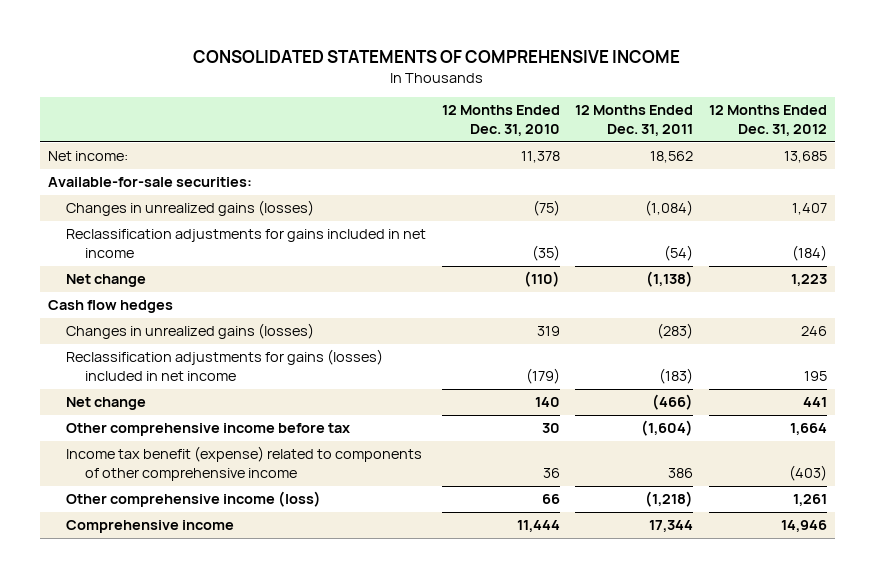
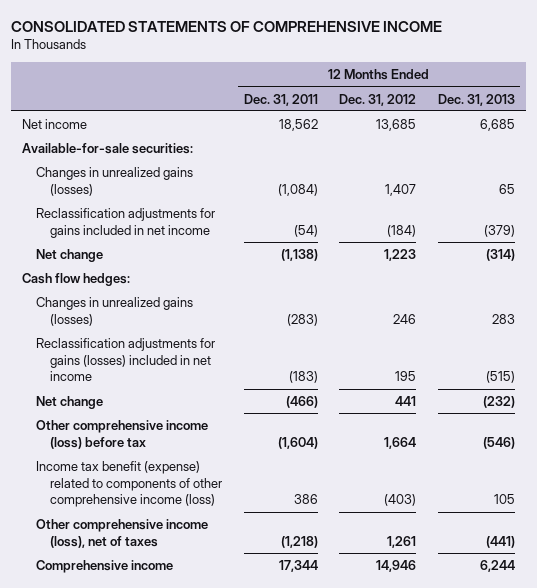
[441,105,560,137] 12 Months Ended Dec. 31, 2010 -> none
none -> [437,93,515,106] Dec. 31, 2013
[48,151,129,162] Net income: -> [22,118,88,129] Net income
[48,300,174,314] Cash flow hedges -> [22,272,131,286] Cash flow hedges:
[66,423,351,437] Other comprehensive income before tax -> [36,419,209,449] Other comprehensive income (loss) before tax
[66,446,423,482] Income tax benefit (expense) related to components of other comprehensive income -> [36,460,223,508] Income tax benefit (expense) related to components of other comprehensive income (loss)
[66,491,322,508] Other comprehensive income (loss) -> [36,518,209,548] Other comprehensive income (loss), net of taxes

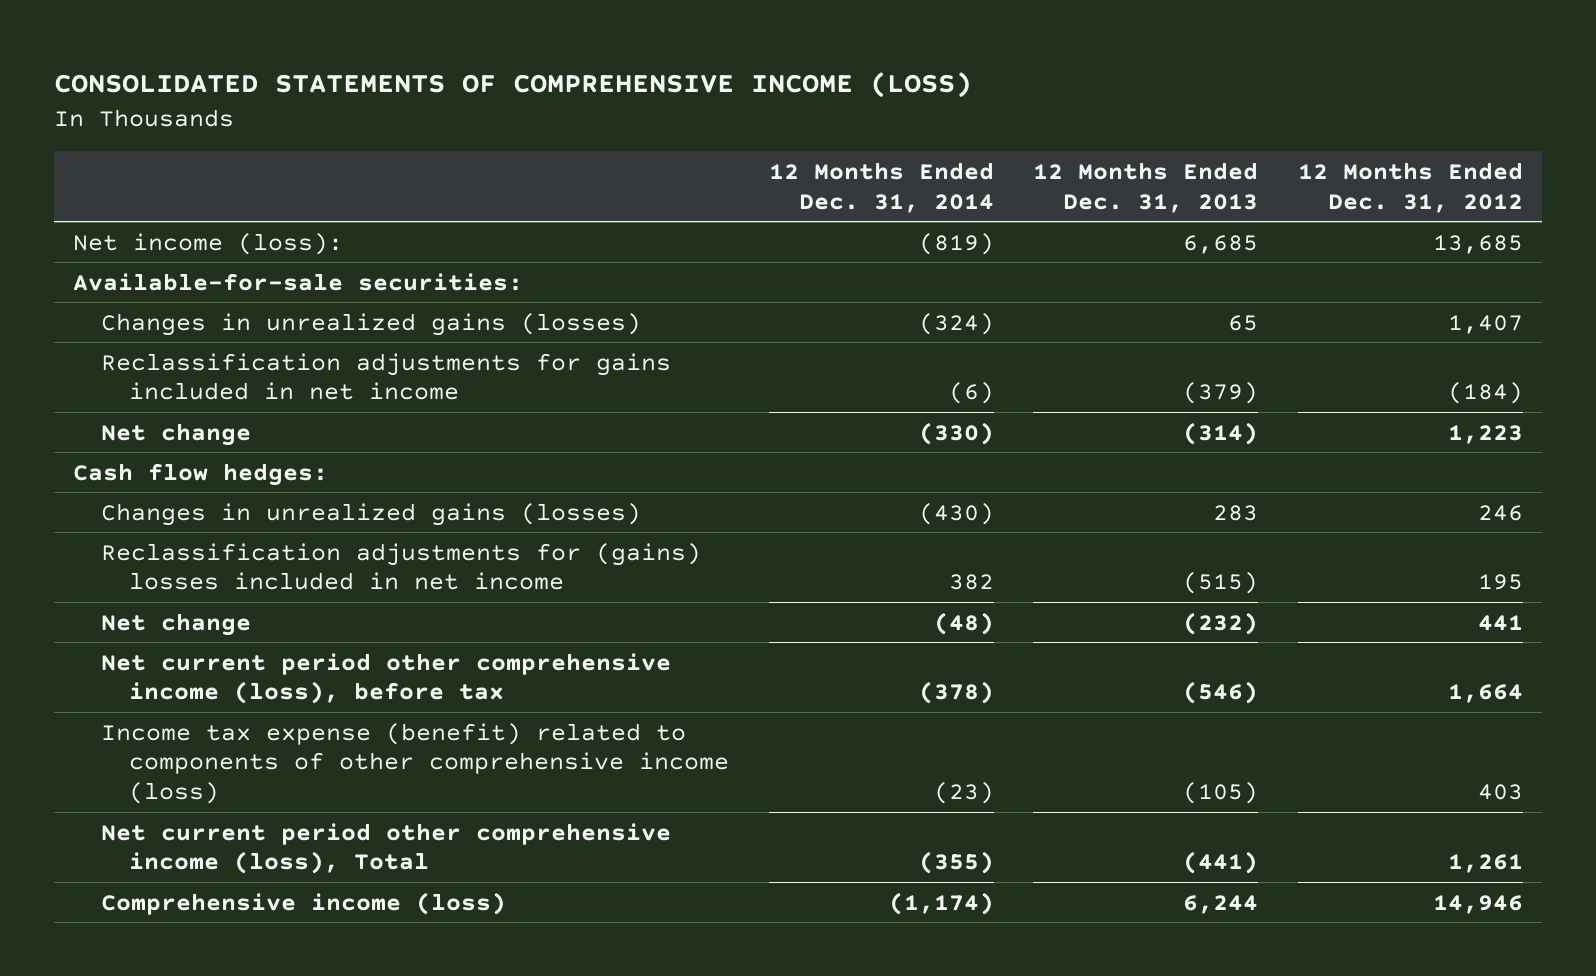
[11,20,443,32] CONSOLIDATED STATEMENTS OF COMPREHENSIVE INCOME -> [53,72,972,99] CONSOLIDATED STATEMENTS OF COMPREHENSIVE INCOME (LOSS)
[243,93,318,106] Dec. 31, 2011 -> none
none -> [768,161,994,213] 12 Months Ended Dec. 31, 2014
[22,118,88,129] Net income -> [73,232,344,255] Net income (loss):
[36,337,216,382] Reclassification adjustments for gains (losses) included in net income -> [101,542,702,591] Reclassification adjustments for (gains) losses included in net income
[36,419,209,449] Other comprehensive income (loss) before tax -> [101,652,672,705] Net current period other comprehensive income (loss), before tax
[36,460,223,508] Income tax benefit (expense) related to components of other comprehensive income (loss) -> [101,722,730,804] Income tax expense (benefit) related to components of other comprehensive income (loss)
[384,494,417,507] (403) -> [1477,783,1523,800] 403
[493,494,515,505] 105 -> [1183,781,1259,804] (105)
[36,518,209,548] Other comprehensive income (loss), net of taxes -> [101,822,672,875] Net current period other comprehensive income (loss), Total
[36,559,174,573] Comprehensive income -> [101,891,507,915] Comprehensive income (loss)

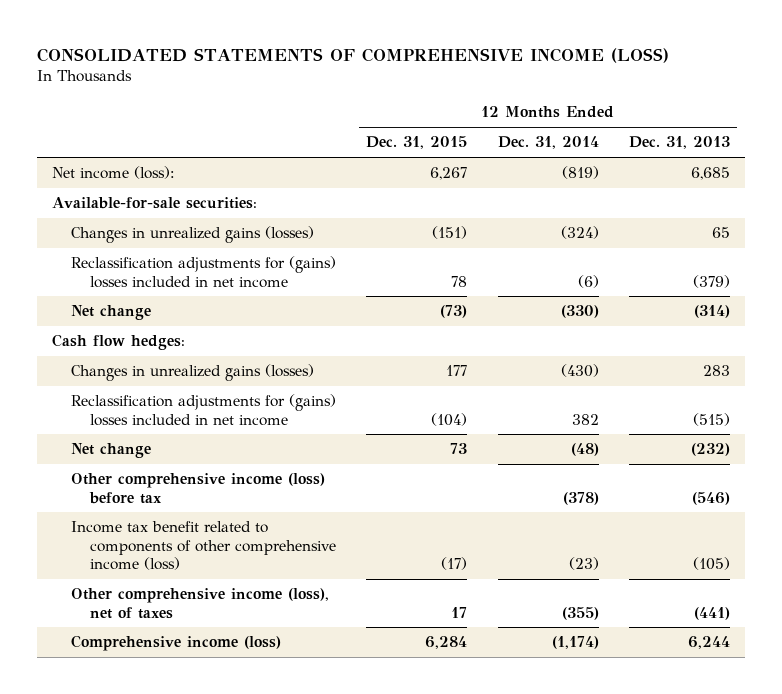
[1297,161,1523,213] 12 Months Ended Dec. 31, 2012 -> none
none -> [366,136,468,150] Dec. 31, 2015
[101,352,672,401] Reclassification adjustments for gains included in net income -> [71,256,337,288] Reclassification adjustments for (gains) losses included in net income
[101,652,672,705] Net current period other comprehensive income (loss), before tax -> [71,473,326,504] Other comprehensive income (loss) before tax
[101,722,730,804] Income tax expense (benefit) related to components of other comprehensive income (loss) -> [71,521,337,570] Income tax benefit related to components of other comprehensive income (loss)
[101,822,672,875] Net current period other comprehensive income (loss), Total -> [71,588,330,619] Other comprehensive income (loss), net of taxes

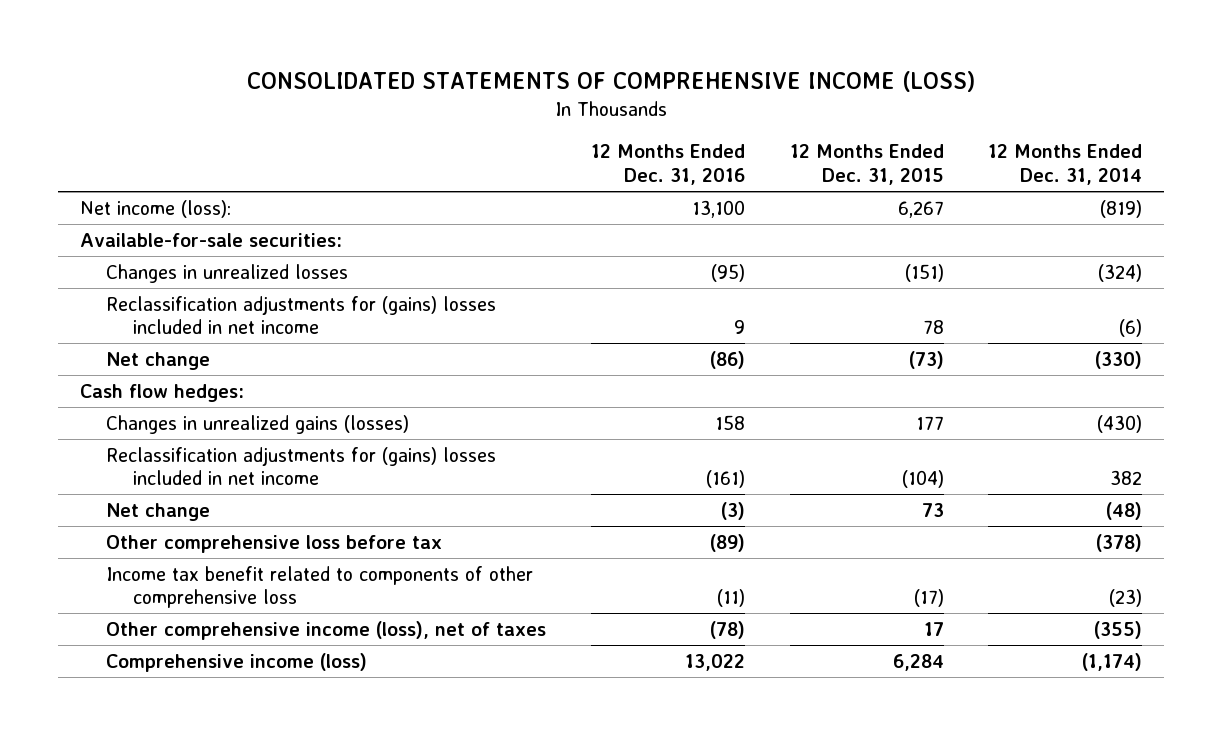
[628,136,730,150] Dec. 31, 2013 -> none
none -> [590,144,745,186] 12 Months Ended Dec. 31, 2016
[71,226,315,244] Changes in unrealized gains (losses) -> [106,263,349,283] Changes in unrealized losses
[71,473,326,504] Other comprehensive income (loss) before tax -> [106,534,443,553] Other comprehensive loss before tax
[71,521,337,570] Income tax benefit related to components of other comprehensive income (loss) -> [106,565,534,609] Income tax benefit related to components of other comprehensive loss

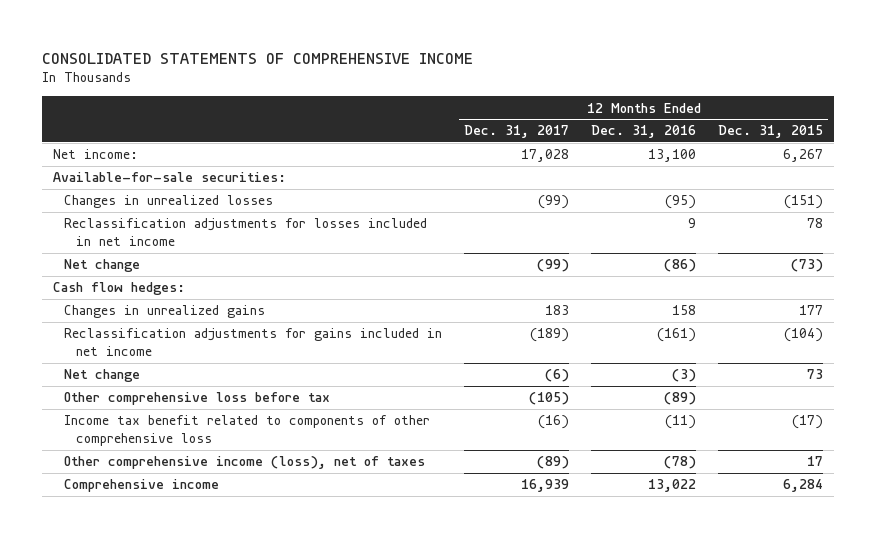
[246,70,975,92] CONSOLIDATED STATEMENTS OF COMPREHENSIVE INCOME (LOSS) -> [42,52,474,64] CONSOLIDATED STATEMENTS OF COMPREHENSIVE INCOME
[988,144,1143,186] 12 Months Ended Dec. 31, 2014 -> none
none -> [464,125,570,139] Dec. 31, 2017
[79,199,231,218] Net income (loss): -> [53,149,139,160] Net income:
[106,295,497,335] Reclassification adjustments for (gains) losses included in net income -> [64,218,428,247] Reclassification adjustments for losses included in net income
[106,414,410,434] Changes in unrealized gains (losses) -> [64,305,266,319] Changes in unrealized gains
[106,446,497,486] Reclassification adjustments for (gains) losses included in net income -> [64,328,443,357] Reclassification adjustments for gains included in net income
[106,652,368,672] Comprehensive income (loss) -> [64,479,220,493] Comprehensive income

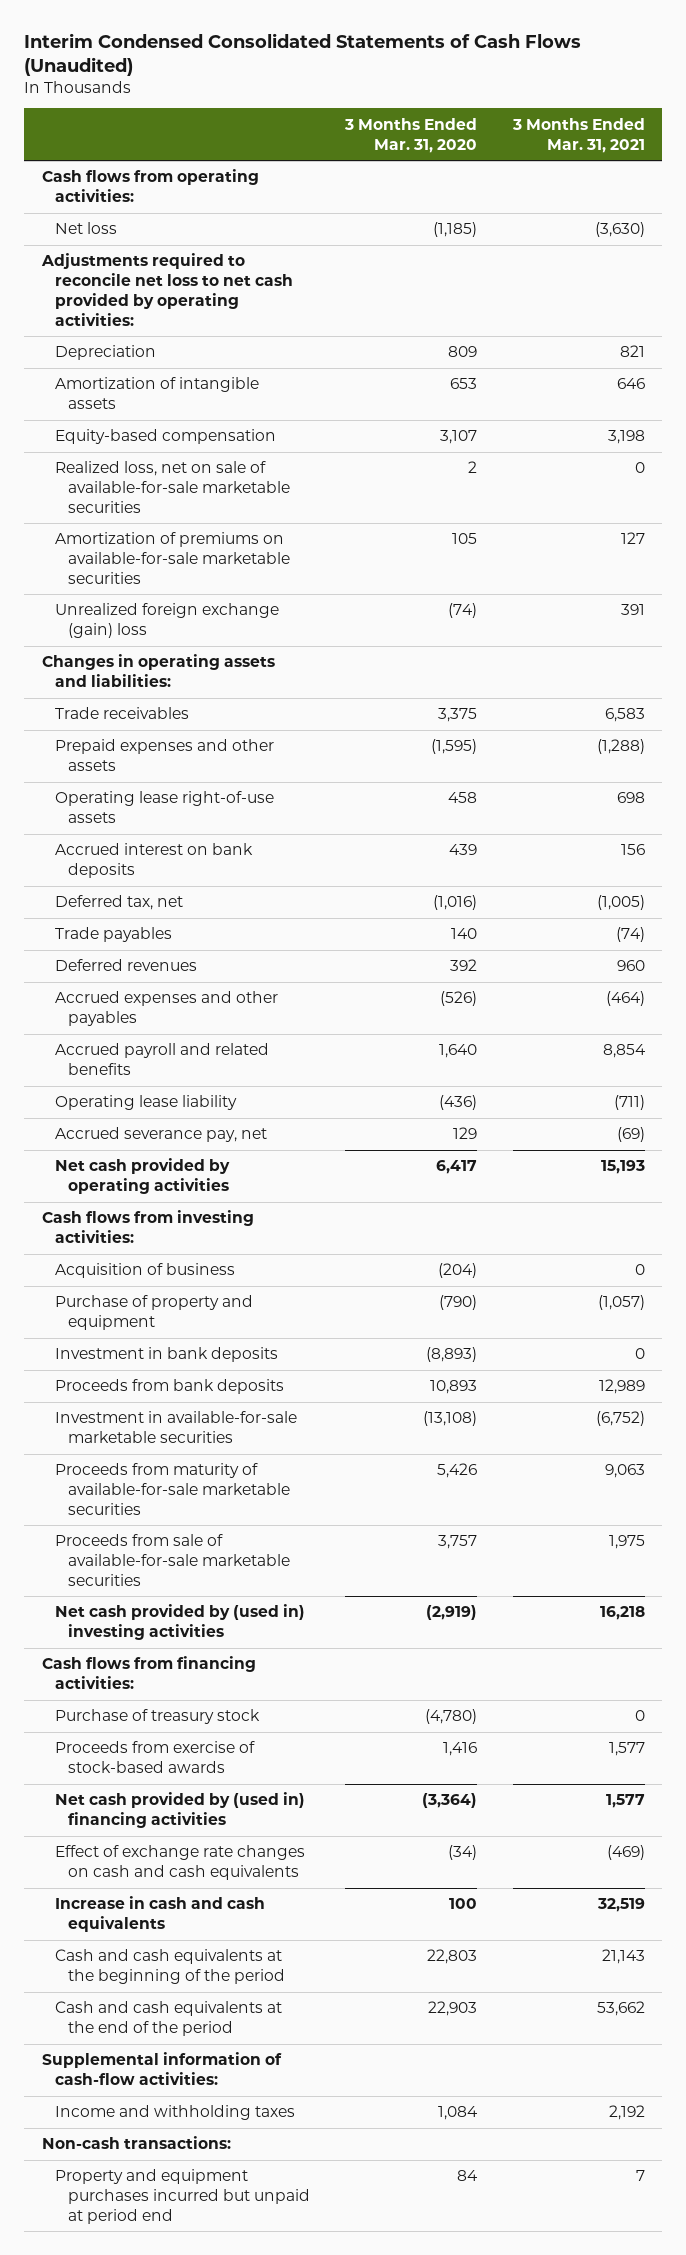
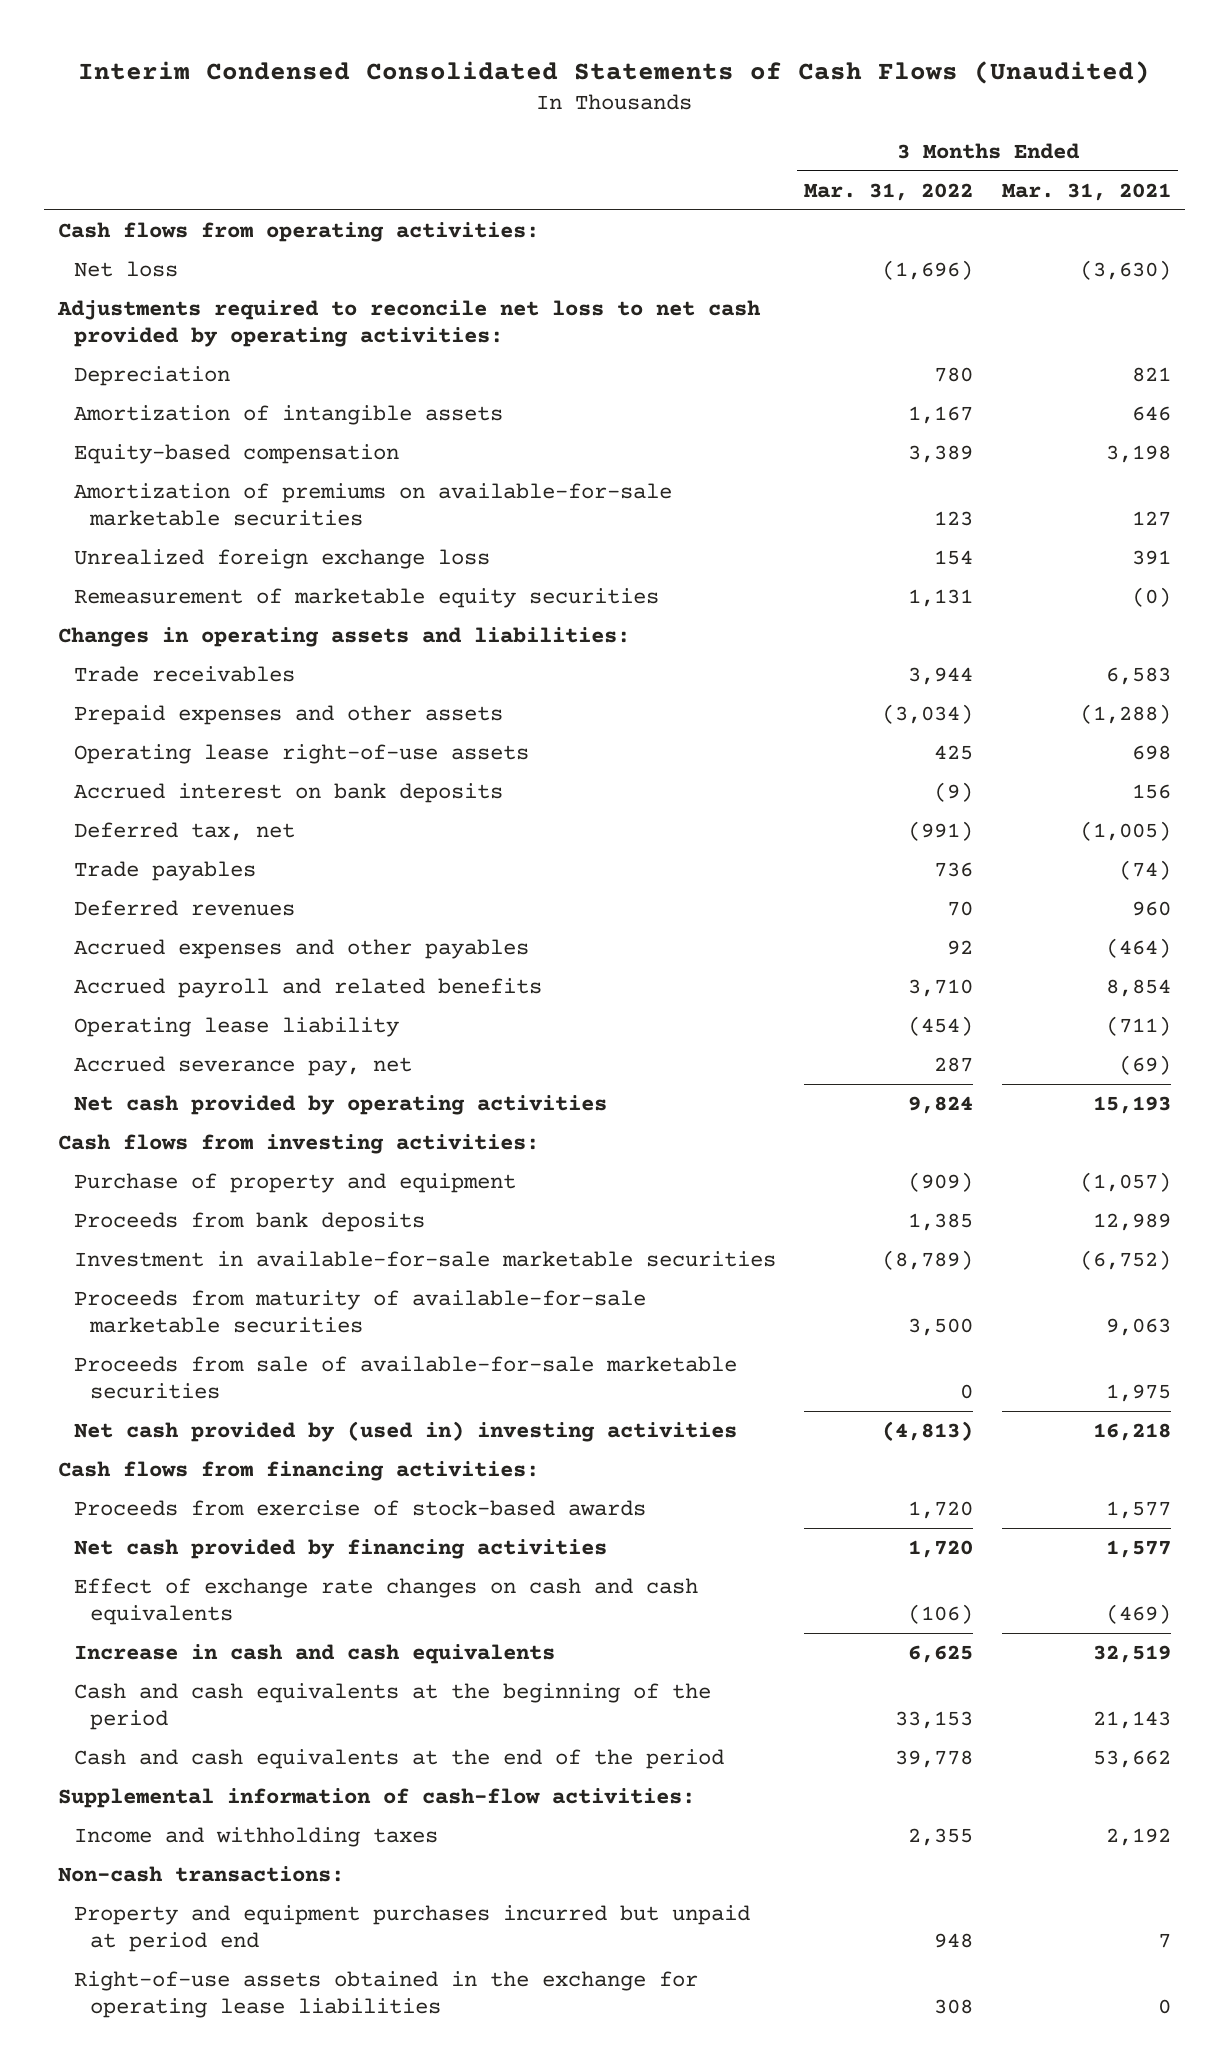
[344,117,478,153] 3 Months Ended Mar. 31, 2020 -> none
none -> [804,182,974,201] Mar. 31, 2022
[54,461,290,514] Realized loss, net on sale of available-for-sale marketable securities -> none
[54,603,279,639] Unrealized foreign exchange (gain) loss -> [73,548,490,569] Unrealized foreign exchange loss
none -> [73,587,659,608] Remeasurement of marketable equity securities
[54,1263,235,1279] Acquisition of business -> none
[54,1347,278,1363] Investment in bank deposits -> none
[54,1709,260,1725] Purchase of treasury stock -> none
[54,1792,305,1829] Net cash provided by (used in) financing activities -> [73,1538,607,1559] Net cash provided by financing activities
none -> [73,1970,698,2019] Right-of-use assets obtained in the exchange for operating lease liabilities

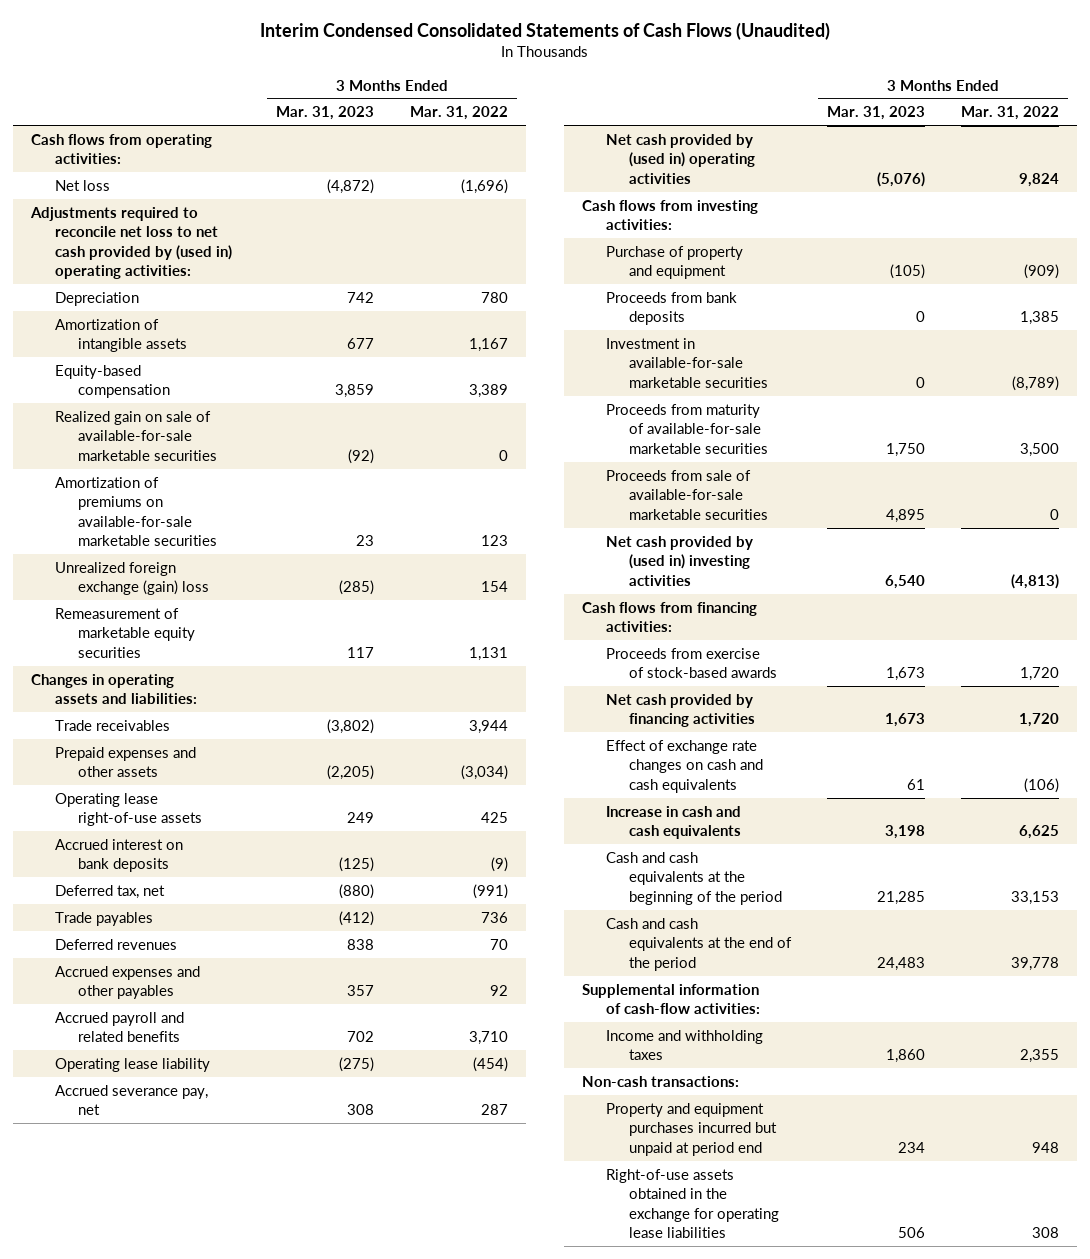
[1001,182,1171,201] Mar. 31, 2021 -> none
none -> [276,106,375,121] Mar. 31, 2023
[56,299,761,348] Adjustments required to reconcile net loss to net cash provided by operating activities: -> [30,206,232,280] Adjustments required to reconcile net loss to net cash provided by (used in) operating activities:
none -> [54,410,218,461] Realized gain on sale of available-for-sale marketable securities
[73,548,490,569] Unrealized foreign exchange loss -> [54,561,210,596] Unrealized foreign exchange (gain) loss
[73,1094,607,1115] Net cash provided by operating activities -> [605,133,756,184] Net cash provided by (used in) operating activities

